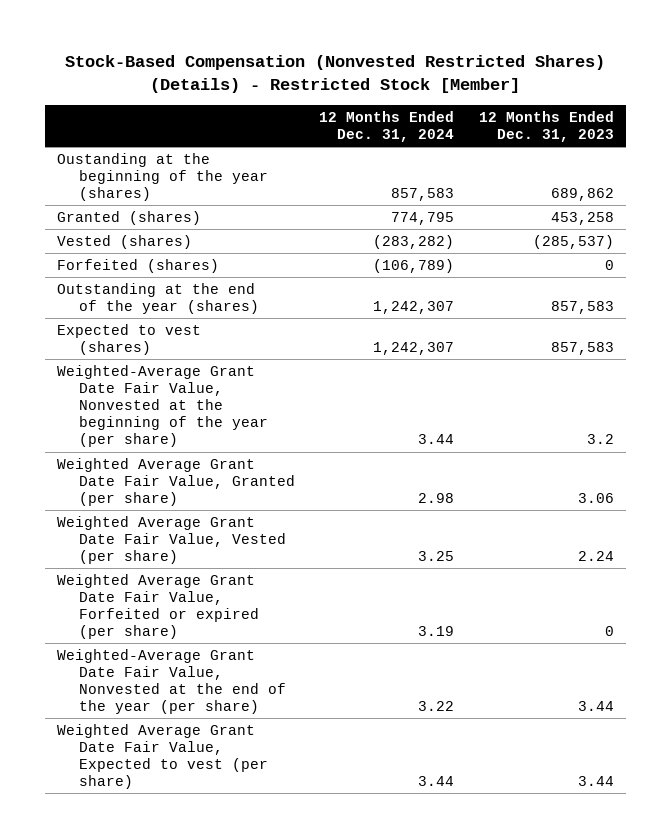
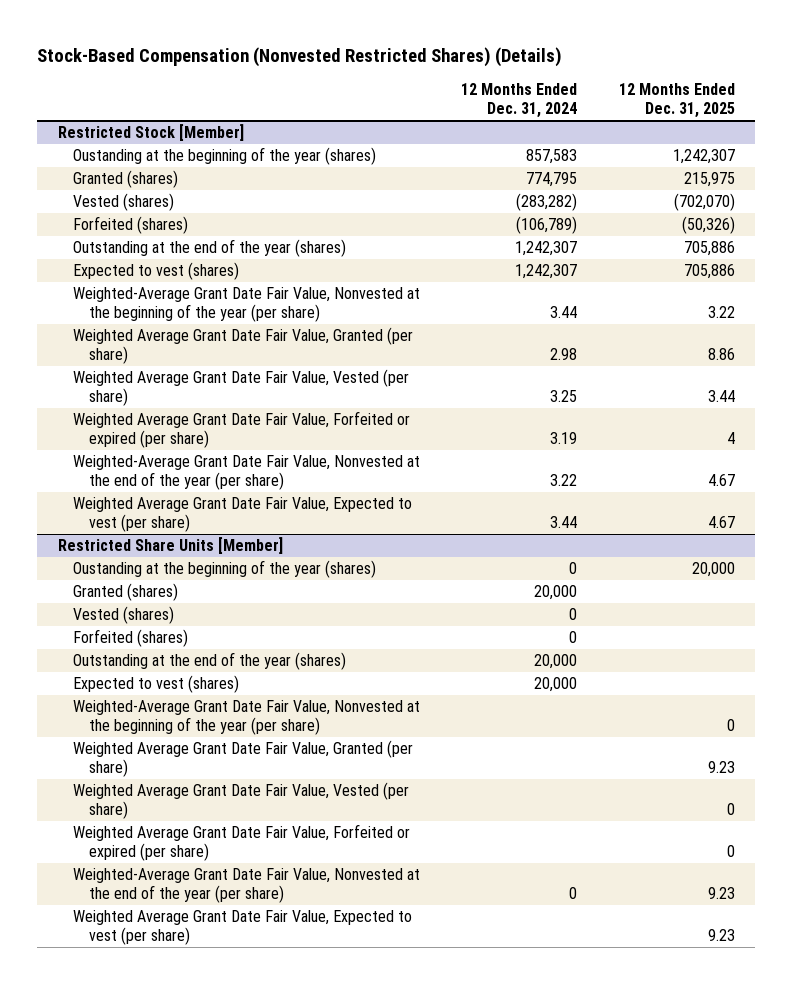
[65,55,606,94] Stock-Based Compensation (Nonvested Restricted Shares) (Details) - Restricted Stock [Member] -> [37,46,563,67] Stock-Based Compensation (Nonvested Restricted Shares) (Details)
[478,110,614,142] 12 Months Ended Dec. 31, 2023 -> none
none -> [618,83,735,118] 12 Months Ended Dec. 31, 2025
none -> [57,124,244,142] Restricted Stock [Member]
none -> [57,537,283,555] Restricted Share Units [Member]
none -> [73,560,377,579] Oustanding at the beginning of the year (shares)
none -> [73,583,179,602] Granted (shares)
none -> [73,606,175,625] Vested (shares)
none -> [73,629,189,648] Forfeited (shares)
none -> [73,652,347,671] Outstanding at the end of the year (shares)
none -> [73,675,240,694] Expected to vest (shares)
none -> [73,700,421,736] Weighted-Average Grant Date Fair Value, Nonvested at the beginning of the year (per share)
none -> [73,740,414,778] Weighted Average Grant Date Fair Value, Granted (per share)
none -> [73,782,410,820] Weighted Average Grant Date Fair Value, Vested (per share)
none -> [73,824,411,862] Weighted Average Grant Date Fair Value, Forfeited or expired (per share)
none -> [73,868,421,904] Weighted-Average Grant Date Fair Value, Nonvested at the end of the year (per share)
none -> [73,910,413,946] Weighted Average Grant Date Fair Value, Expected to vest (per share)

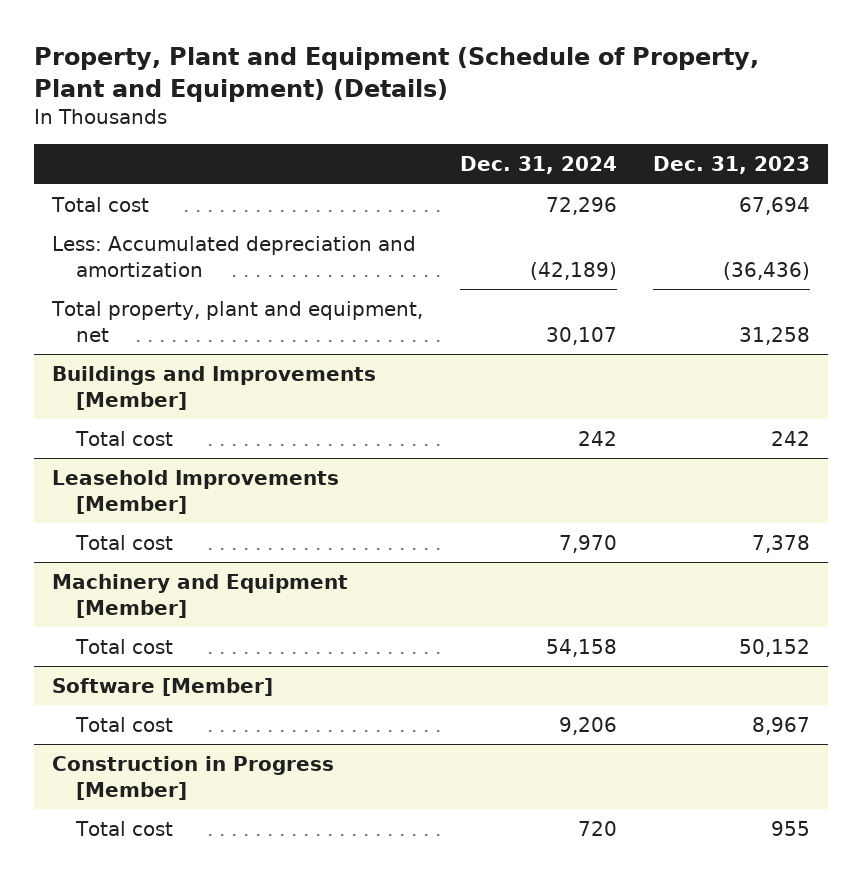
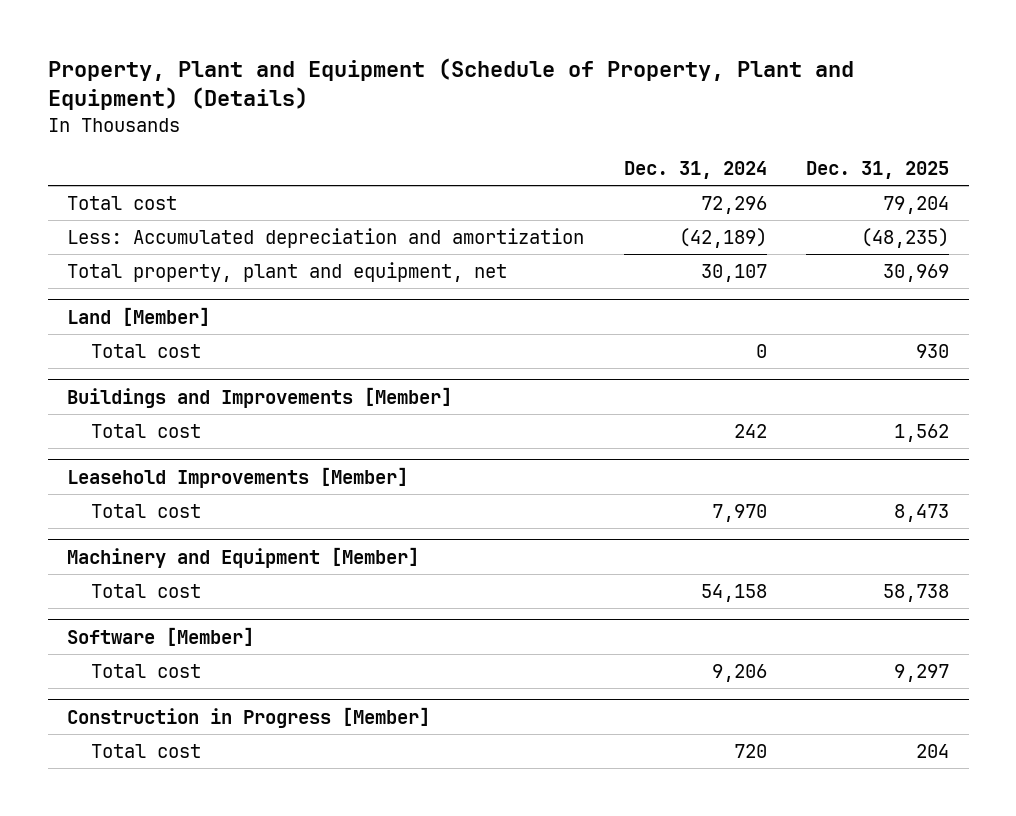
[653,156,811,175] Dec. 31, 2023 -> none
none -> [806,161,950,180] Dec. 31, 2025
none -> [67,306,211,326] Land [Member]
none -> [90,344,201,359] Total cost

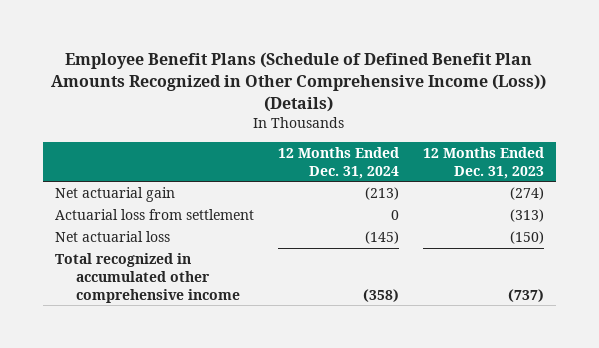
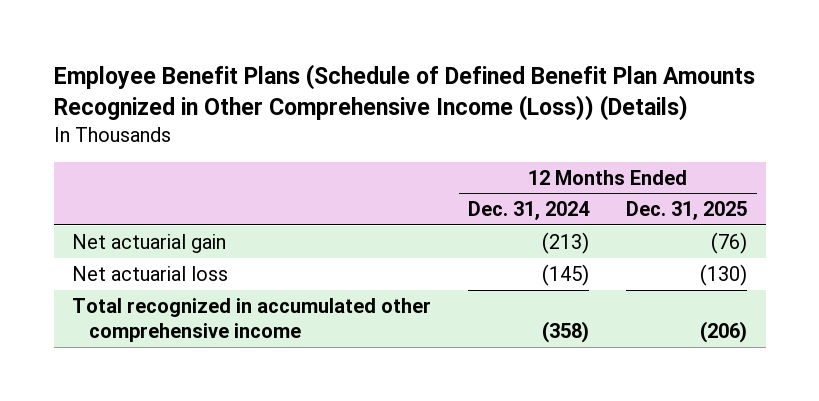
[423,146,545,179] 12 Months Ended Dec. 31, 2023 -> none
none -> [626,201,748,221] Dec. 31, 2025
[54,208,254,220] Actuarial loss from settlement -> none

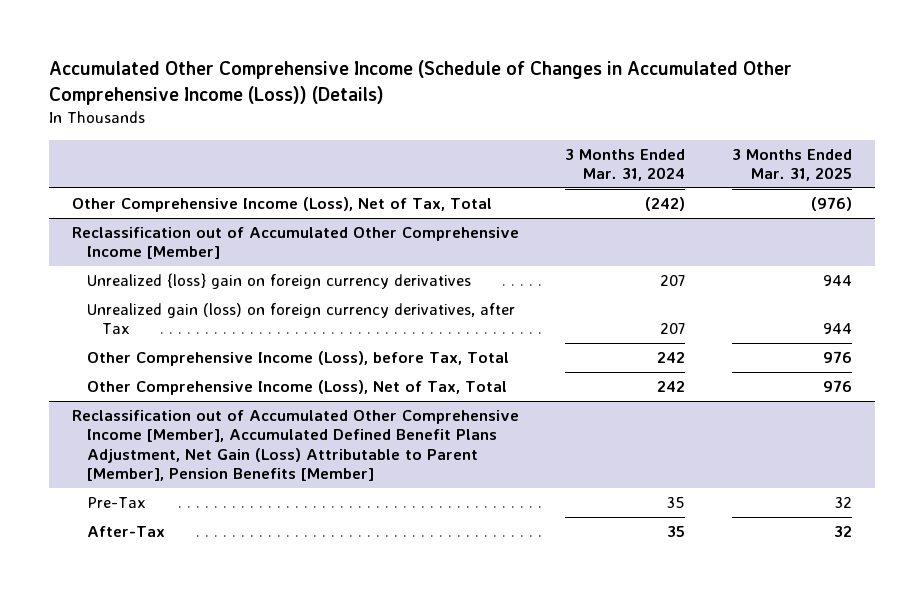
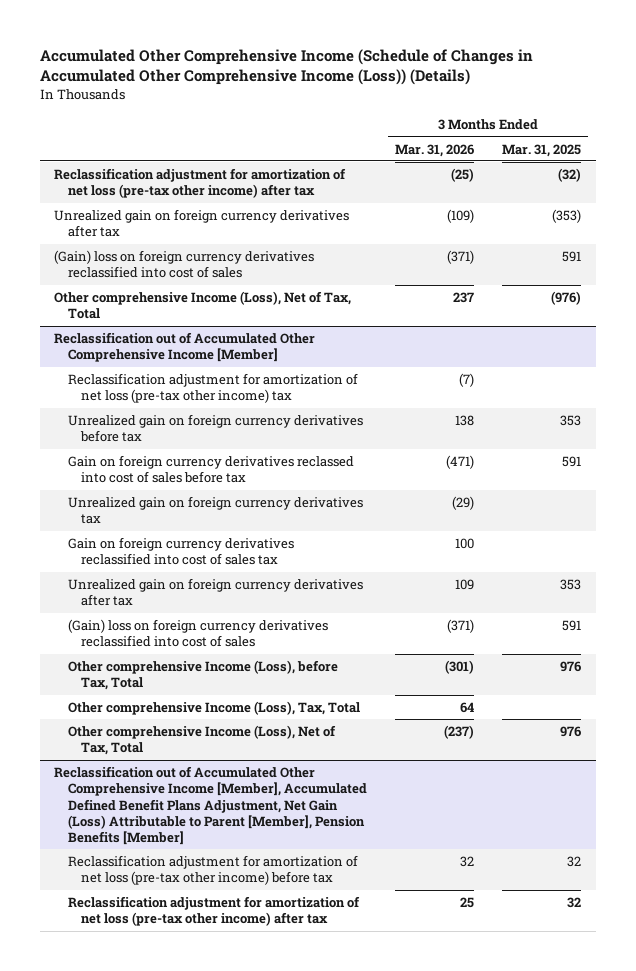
[565,148,686,182] 3 Months Ended Mar. 31, 2024 -> none
none -> [395,143,475,157] Mar. 31, 2026
none -> [54,167,347,199] Reclassification adjustment for amortization of net loss (pre-tax other income) after tax
none -> [54,208,350,238] Unrealized gain on foreign currency derivatives after tax
none -> [54,249,315,279] (Gain) loss on foreign currency derivatives reclassified into cost of sales
[72,197,493,213] Other Comprehensive Income (Loss), Net of Tax, Total -> [54,290,352,320] Other comprehensive Income (Loss), Net of Tax, Total
none -> [67,372,358,404] Reclassification adjustment for amortization of net loss (pre-tax other income) tax
[87,273,472,290] Unrealized {loss} gain on foreign currency derivatives -> [67,413,363,443] Unrealized gain on foreign currency derivatives before tax
[822,275,852,287] 944 -> [560,414,582,426] 353
none -> [67,454,354,484] Gain on foreign currency derivatives reclassed into cost of sales before tax
none -> [67,495,363,525] Unrealized gain on foreign currency derivatives tax
none -> [67,536,294,566] Gain on foreign currency derivatives reclassified into cost of sales tax
[87,303,516,335] Unrealized gain (loss) on foreign currency derivatives, after Tax -> [67,577,363,607] Unrealized gain on foreign currency derivatives after tax
[822,323,852,335] 944 -> [560,578,582,590] 353
none -> [67,618,328,648] (Gain) loss on foreign currency derivatives reclassified into cost of sales
[87,351,510,367] Other Comprehensive Income (Loss), before Tax, Total -> [67,659,338,691] Other comprehensive Income (Loss), before Tax, Total
none -> [67,700,360,715] Other comprehensive Income (Loss), Tax, Total
[87,380,508,396] Other Comprehensive Income (Loss), Net of Tax, Total -> [67,724,336,756] Other comprehensive Income (Loss), Net of Tax, Total
[87,497,147,509] Pre-Tax -> [67,854,358,886] Reclassification adjustment for amortization of net loss (pre-tax other income) before tax
[87,526,166,538] After-Tax -> [67,895,360,927] Reclassification adjustment for amortization of net loss (pre-tax other income) after tax

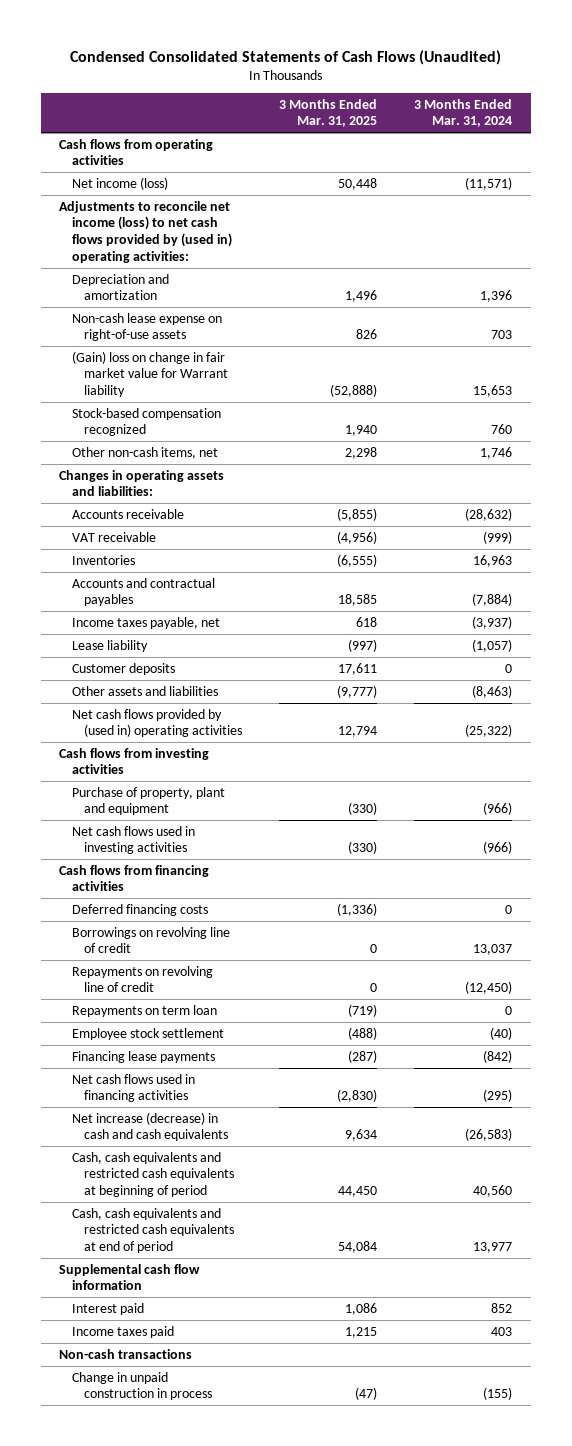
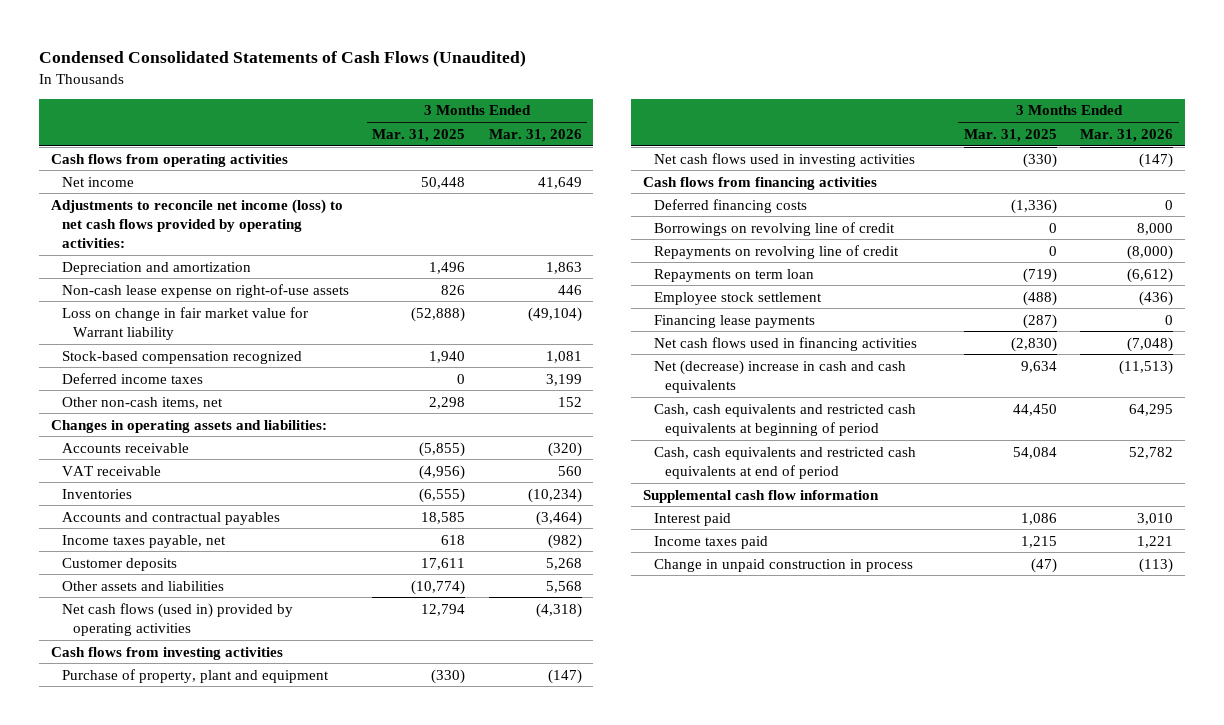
[414,98,513,128] 3 Months Ended Mar. 31, 2024 -> none
none -> [488,128,582,142] Mar. 31, 2026
[71,176,168,190] Net income (loss) -> [62,176,135,187] Net income
[59,200,232,263] Adjustments to reconcile net income (loss) to net cash flows provided by (used in) operating activities: -> [51,198,344,249] Adjustments to reconcile net income (loss) to net cash flows provided by operating activities:
[71,350,229,398] (Gain) loss on change in fair market value for Warrant liability -> [62,306,309,340] Loss on change in fair market value for Warrant liability
none -> [62,372,204,384] Deferred income taxes
[71,639,148,652] Lease liability -> none
[337,684,378,698] (9,777) -> [411,579,466,595] (10,774)
[71,708,243,738] Net cash flows provided by (used in) operating activities -> [62,602,294,636] Net cash flows (used in) provided by operating activities
[71,1111,229,1142] Net increase (decrease) in cash and cash equivalents -> [653,359,906,393] Net (decrease) increase in cash and cash equivalents
[59,1348,193,1359] Non-cash transactions -> none

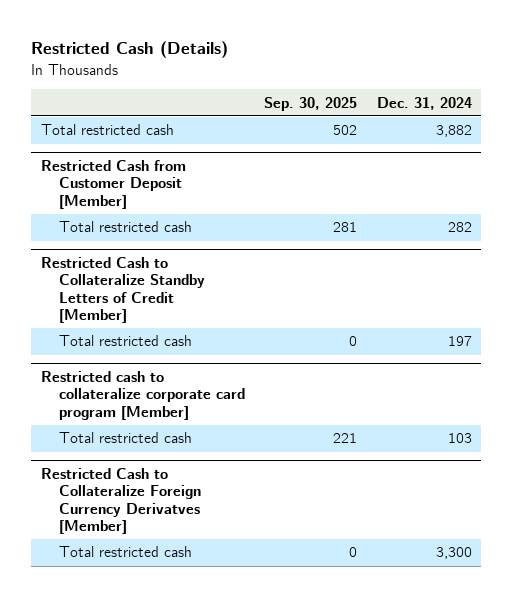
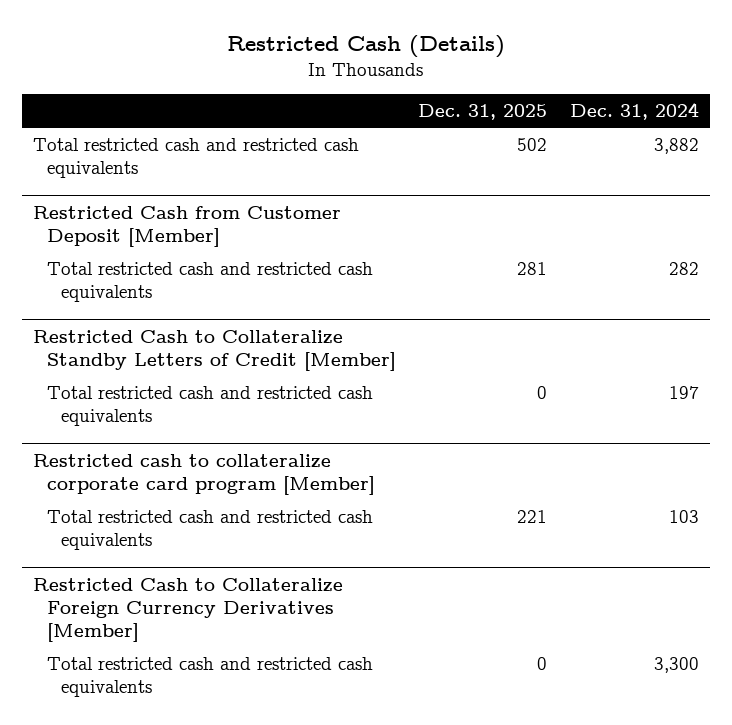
[264,96,358,111] Sep. 30, 2025 -> none
none -> [418,104,548,121] Dec. 31, 2025
[40,124,174,136] Total restricted cash -> [33,137,360,179] Total restricted cash and restricted cash equivalents
[59,221,193,233] Total restricted cash -> [46,261,373,303] Total restricted cash and restricted cash equivalents
[59,335,193,347] Total restricted cash -> [46,385,373,427] Total restricted cash and restricted cash equivalents
[59,432,193,444] Total restricted cash -> [46,509,373,551] Total restricted cash and restricted cash equivalents
[40,468,202,534] Restricted Cash to Collateralize Foreign Currency Derivatves [Member] -> [33,577,344,642] Restricted Cash to Collateralize Foreign Currency Derivatives [Member]
[59,546,193,558] Total restricted cash -> [46,656,373,698] Total restricted cash and restricted cash equivalents

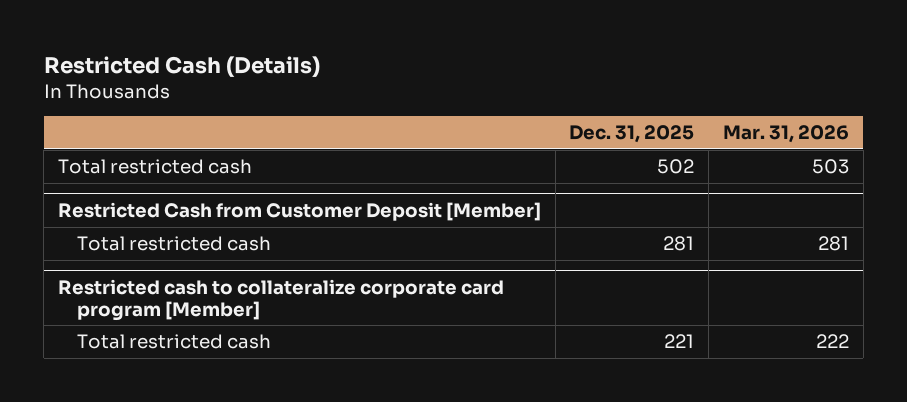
[569,102,699,121] Dec. 31, 2024 -> none
none -> [722,125,849,144] Mar. 31, 2026
[33,137,360,179] Total restricted cash and restricted cash equivalents -> [57,159,252,175] Total restricted cash
[33,329,396,371] Restricted Cash to Collateralize Standby Letters of Credit [Member] -> none
[46,385,373,427] Total restricted cash and restricted cash equivalents -> none
[46,261,373,303] Total restricted cash and restricted cash equivalents -> [76,236,271,252] Total restricted cash
[33,577,344,642] Restricted Cash to Collateralize Foreign Currency Derivatives [Member] -> none
[46,656,373,698] Total restricted cash and restricted cash equivalents -> none
[46,509,373,551] Total restricted cash and restricted cash equivalents -> [76,334,271,350] Total restricted cash

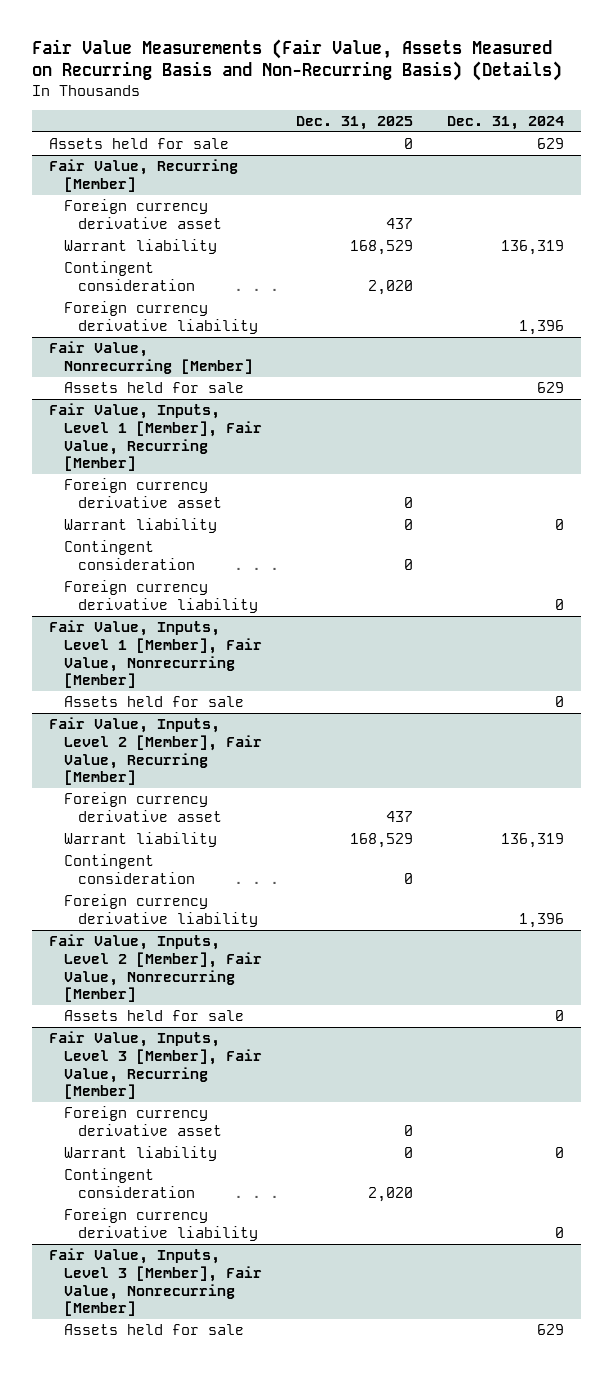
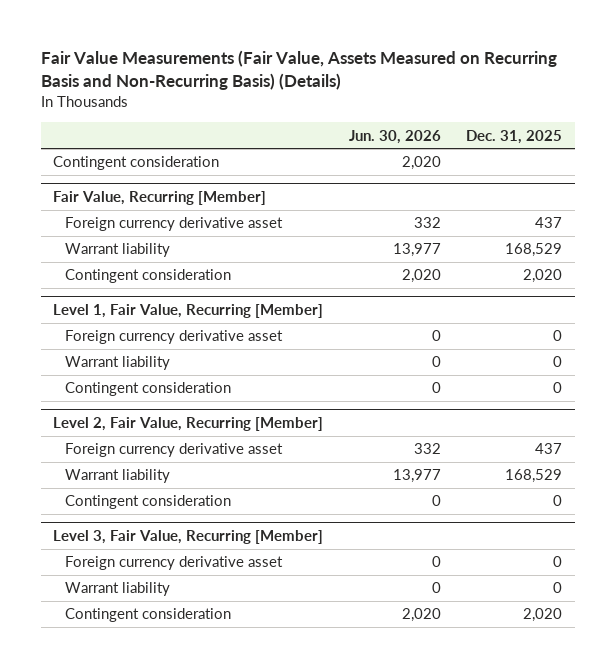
[447,115,565,130] Dec. 31, 2024 -> none
none -> [348,129,441,144] Jun. 30, 2026
[49,137,230,149] Assets held for sale -> none
none -> [53,156,220,171] Contingent consideration
[63,300,259,334] Foreign currency derivative liability -> none
[49,340,253,374] Fair Value, Nonrecurring [Member] -> none
[63,381,244,393] Assets held for sale -> none
[49,402,262,472] Fair Value, Inputs, Level 1 [Member], Fair Value, Recurring [Member] -> [53,304,324,319] Level 1, Fair Value, Recurring [Member]
[63,579,259,613] Foreign currency derivative liability -> none
[49,619,262,689] Fair Value, Inputs, Level 1 [Member], Fair Value, Nonrecurring [Member] -> none
[63,695,244,707] Assets held for sale -> none
[49,716,262,786] Fair Value, Inputs, Level 2 [Member], Fair Value, Recurring [Member] -> [53,417,324,432] Level 2, Fair Value, Recurring [Member]
[63,893,259,927] Foreign currency derivative liability -> none
[49,933,262,1003] Fair Value, Inputs, Level 2 [Member], Fair Value, Nonrecurring [Member] -> none
[63,1009,244,1021] Assets held for sale -> none
[49,1030,262,1100] Fair Value, Inputs, Level 3 [Member], Fair Value, Recurring [Member] -> [53,530,324,545] Level 3, Fair Value, Recurring [Member]
[63,1207,259,1241] Foreign currency derivative liability -> none
[49,1247,262,1317] Fair Value, Inputs, Level 3 [Member], Fair Value, Nonrecurring [Member] -> none
[63,1323,244,1335] Assets held for sale -> none

